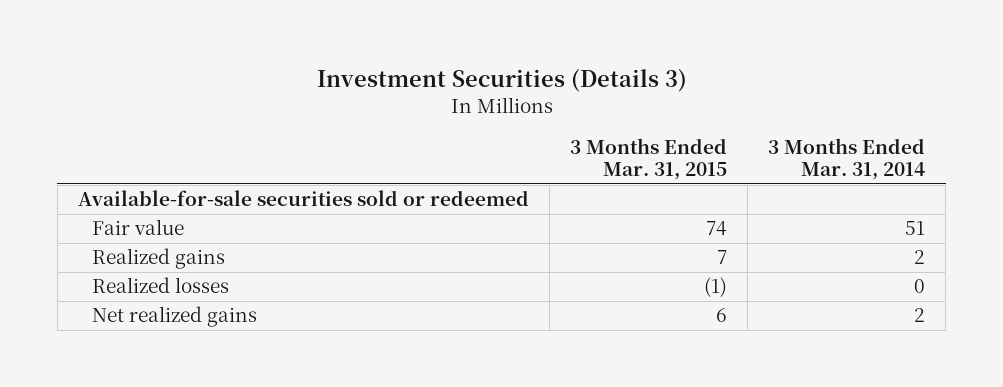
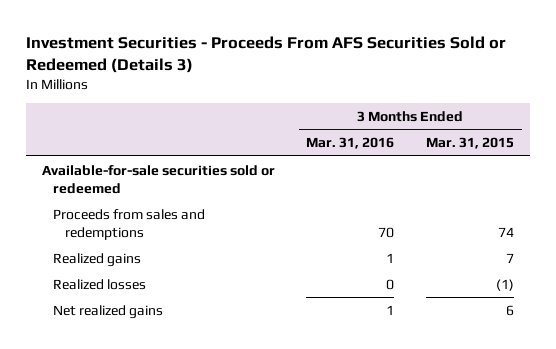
[316,69,687,93] Investment Securities (Details 3) -> [25,35,506,73] Investment Securities - Proceeds From AFS Securities Sold or Redeemed (Details 3)
[768,137,926,181] 3 Months Ended Mar. 31, 2014 -> none
none -> [306,137,395,150] Mar. 31, 2016
[92,219,185,236] Fair value -> [53,208,206,240] Proceeds from sales and redemptions

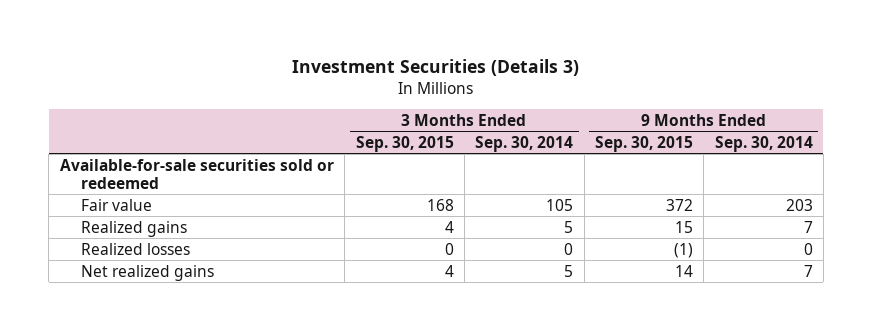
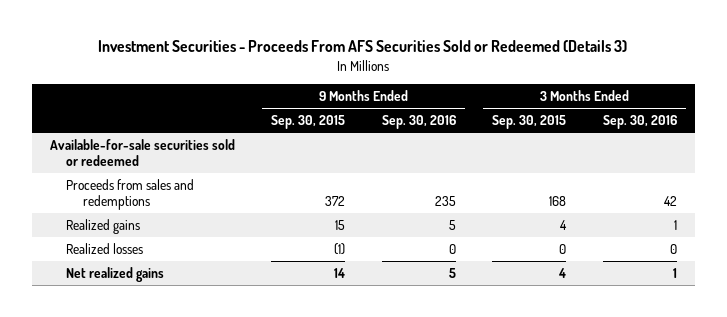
[292,58,580,76] Investment Securities (Details 3) -> [98,40,628,53] Investment Securities - Proceeds From AFS Securities Sold or Redeemed (Details 3)
[475,135,574,152] Sep. 30, 2014 -> none
[714,135,813,152] Sep. 30, 2014 -> none
none -> [381,115,456,130] Sep. 30, 2016
none -> [602,115,677,130] Sep. 30, 2016
[80,198,152,211] Fair value -> [66,178,195,211] Proceeds from sales and redemptions

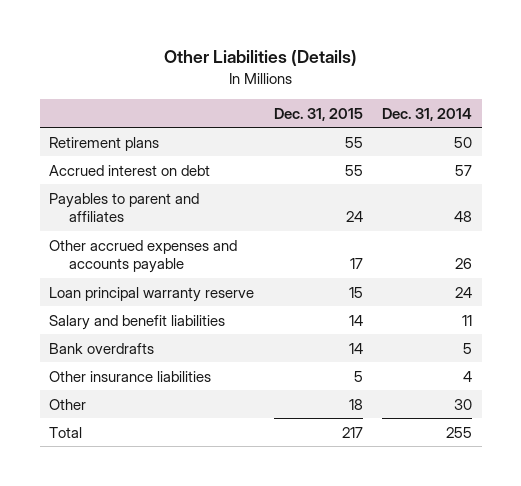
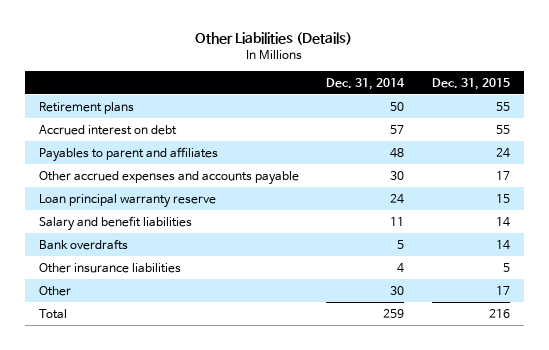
[454,258,472,270] 26 -> [390,170,405,180] 30
[348,398,363,410] 18 -> [495,285,510,295] 17
[341,426,363,438] 217 -> [488,308,510,318] 216
[445,426,472,438] 255 -> [383,308,405,318] 259

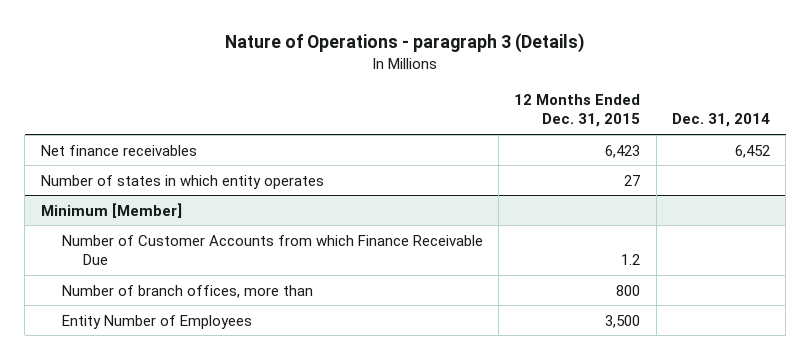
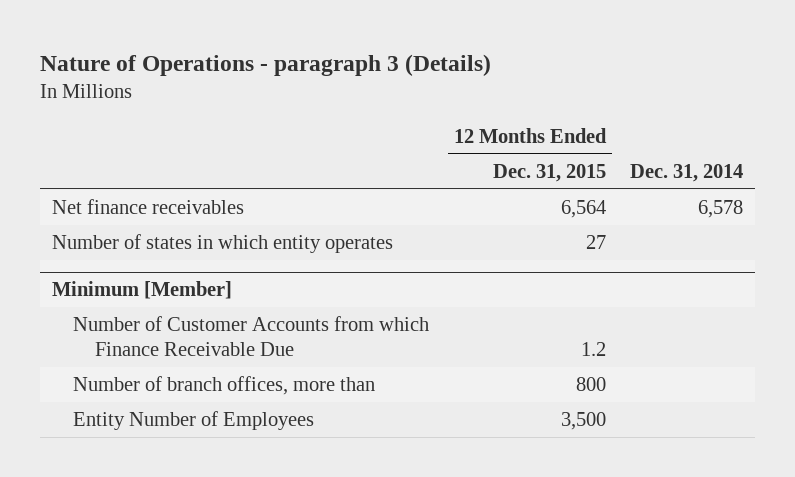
[605,144,641,158] 6,423 -> [560,200,606,219] 6,564
[734,144,770,158] 6,452 -> [698,200,744,219] 6,578

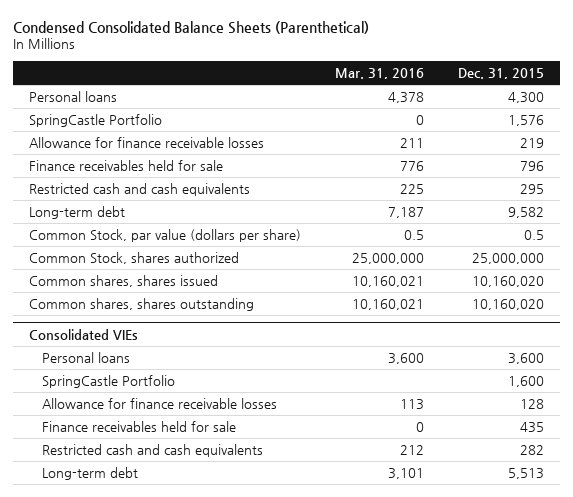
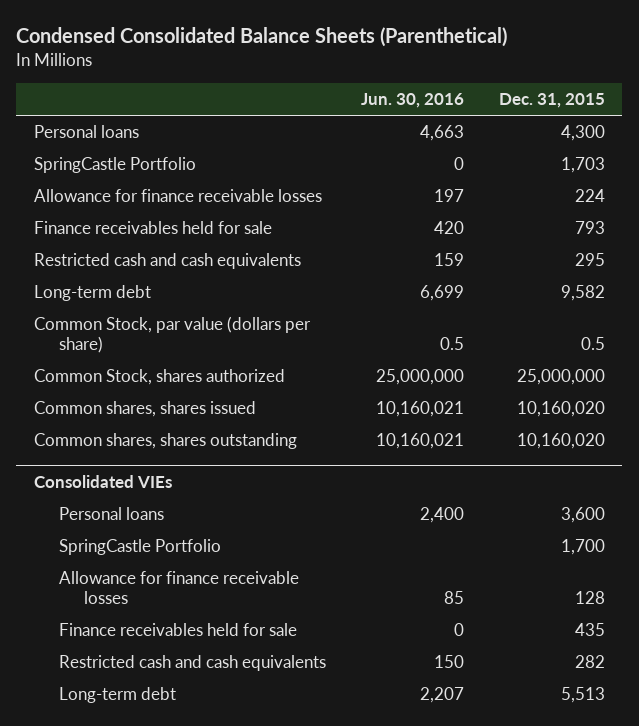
[335,67,425,79] Mar. 31, 2016 -> none
none -> [361,93,465,109] Jun. 30, 2016
[507,114,544,126] 1,576 -> [560,157,605,174] 1,703
[519,137,544,148] 219 -> [574,189,605,203] 224
[519,160,544,171] 796 -> [574,221,605,235] 793
[507,375,544,387] 1,600 -> [560,539,605,556] 1,700

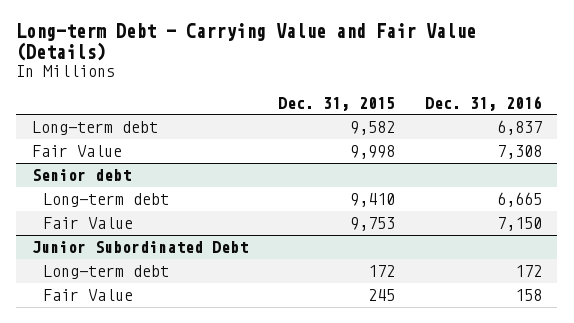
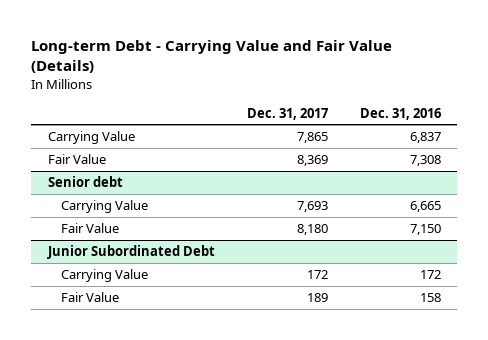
[277,96,395,111] Dec. 31, 2015 -> none
none -> [246,107,328,120] Dec. 31, 2017
[31,121,158,136] Long-term debt -> [47,131,135,145] Carrying Value
[42,193,169,208] Long-term debt -> [60,200,148,214] Carrying Value
[42,265,169,280] Long-term debt -> [60,269,148,283] Carrying Value

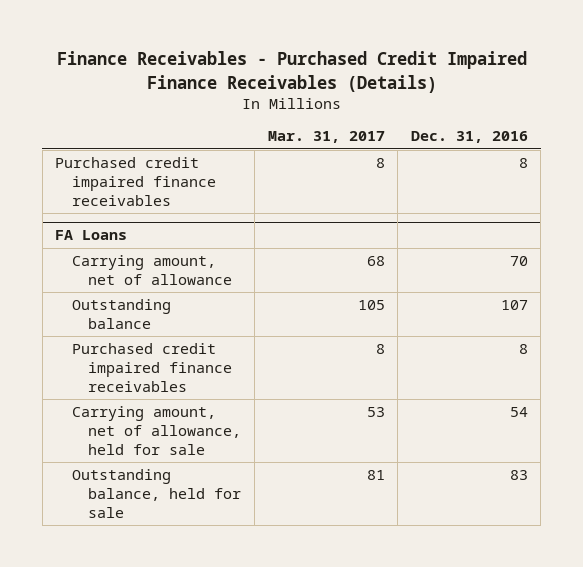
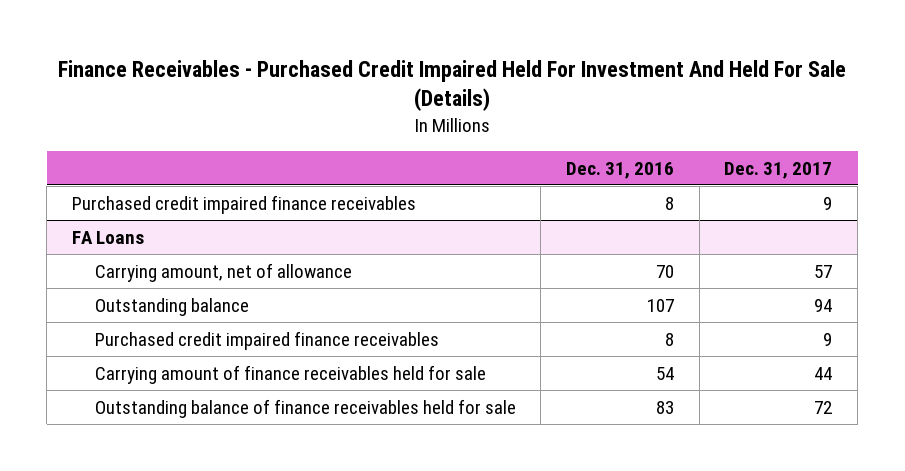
[56,51,527,93] Finance Receivables - Purchased Credit Impaired Finance Receivables (Details) -> [58,59,847,112] Finance Receivables - Purchased Credit Impaired Held For Investment And Held For Sale (Details)
[267,131,385,144] Mar. 31, 2017 -> none
none -> [724,161,833,179] Dec. 31, 2017
[71,405,242,456] Carrying amount, net of allowance, held for sale -> [94,364,486,384] Carrying amount of finance receivables held for sale
[71,468,242,519] Outstanding balance, held for sale -> [94,398,516,418] Outstanding balance of finance receivables held for sale

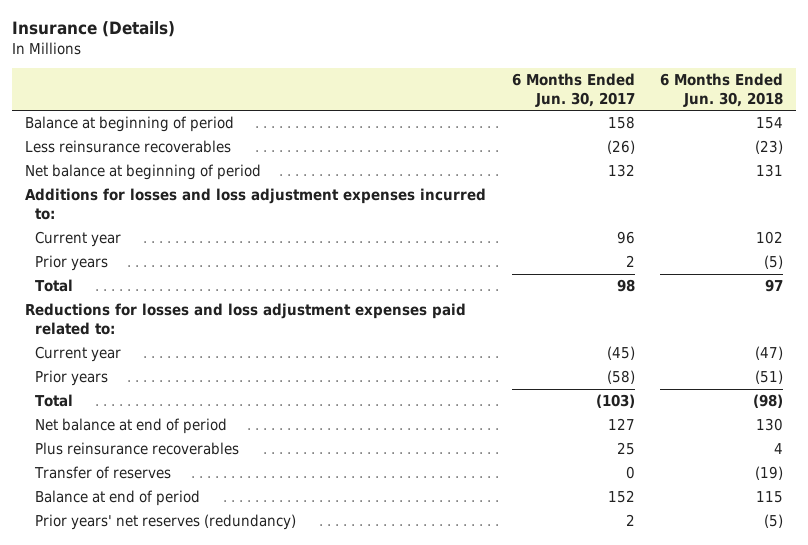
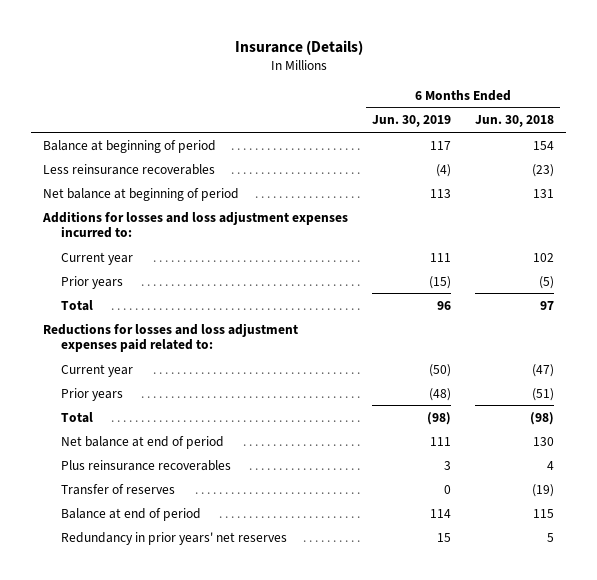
[511,73,635,107] 6 Months Ended Jun. 30, 2017 -> none
none -> [372,115,452,128] Jun. 30, 2019
[35,514,297,531] Prior years' net reserves (redundancy) -> [60,531,287,545] Redundancy in prior years' net reserves
[764,514,784,529] (5) -> [547,532,555,542] 5

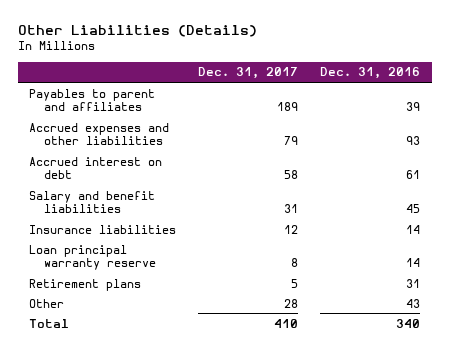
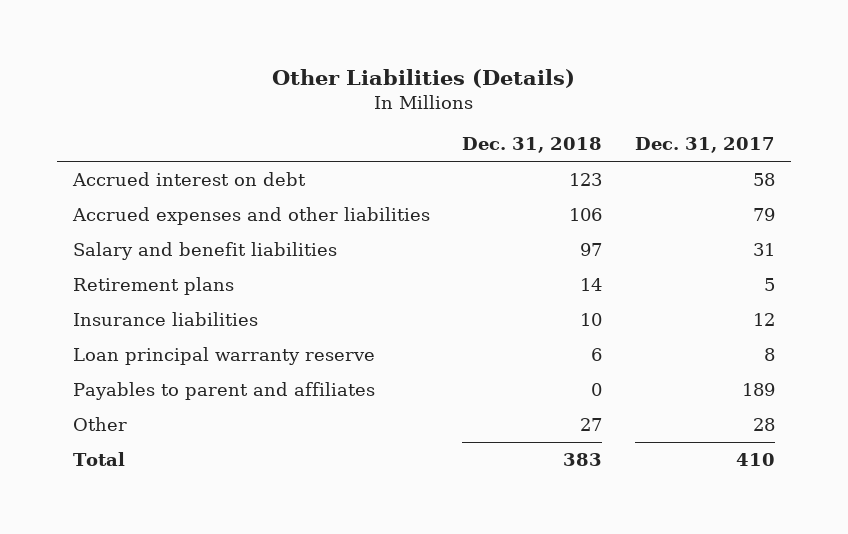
[320,67,421,80] Dec. 31, 2016 -> none
none -> [462,137,603,154] Dec. 31, 2018
[28,122,169,145] Accrued expenses and other liabilities -> [72,206,431,225] Accrued expenses and other liabilities
[28,278,141,291] Retirement plans -> [73,276,235,295] Retirement plans
[28,88,155,111] Payables to parent and affiliates -> [73,381,376,400] Payables to parent and affiliates

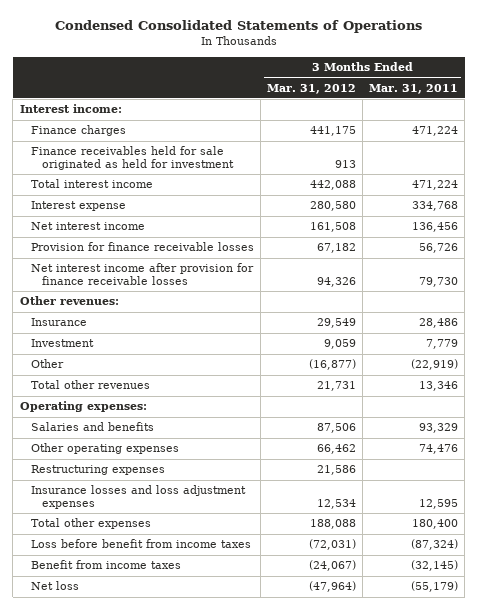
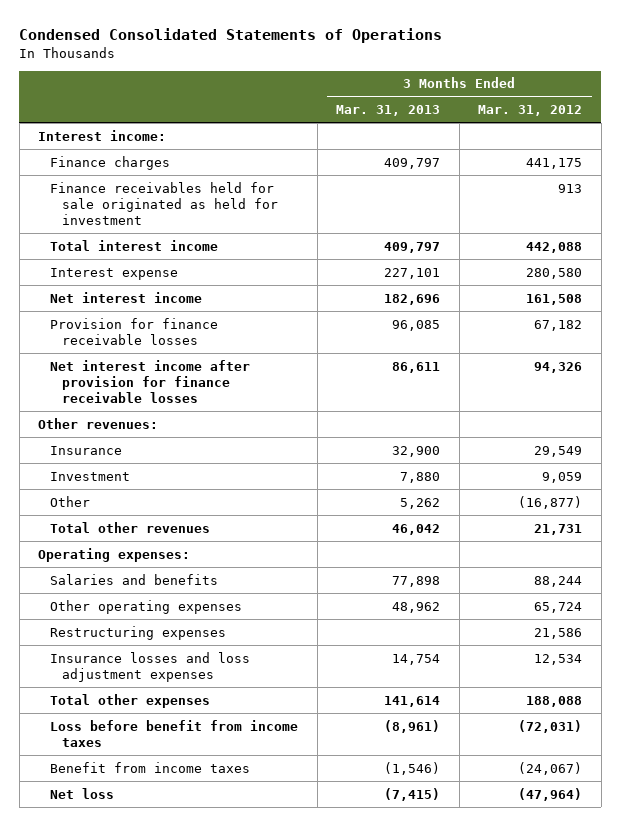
[369,83,459,94] Mar. 31, 2011 -> none
none -> [336,105,441,117] Mar. 31, 2013
[317,423,357,434] 87,506 -> [534,575,583,587] 88,244
[317,444,357,455] 66,462 -> [534,601,583,613] 65,724

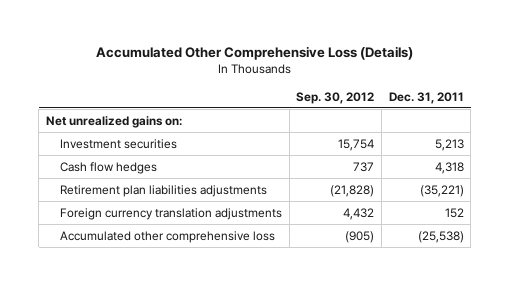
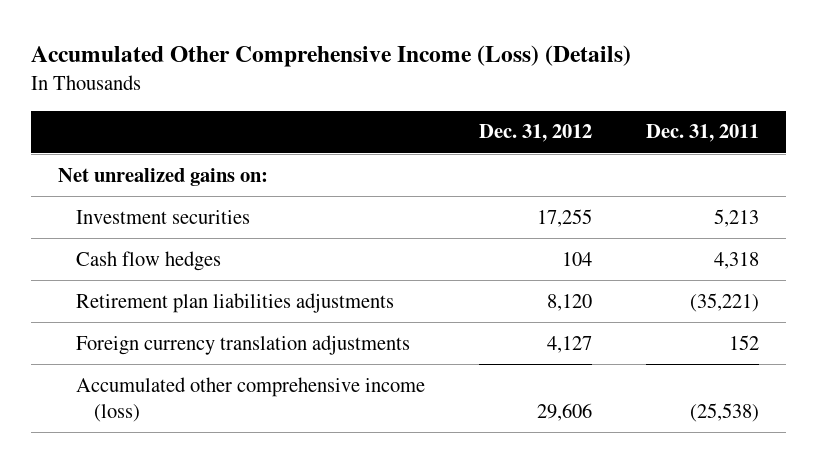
[95,46,413,61] Accumulated Other Comprehensive Loss (Details) -> [30,45,631,68] Accumulated Other Comprehensive Income (Loss) (Details)
[296,91,375,104] Sep. 30, 2012 -> none
none -> [478,124,592,143] Dec. 31, 2012
[60,230,276,243] Accumulated other comprehensive loss -> [75,376,425,423] Accumulated other comprehensive income (loss)

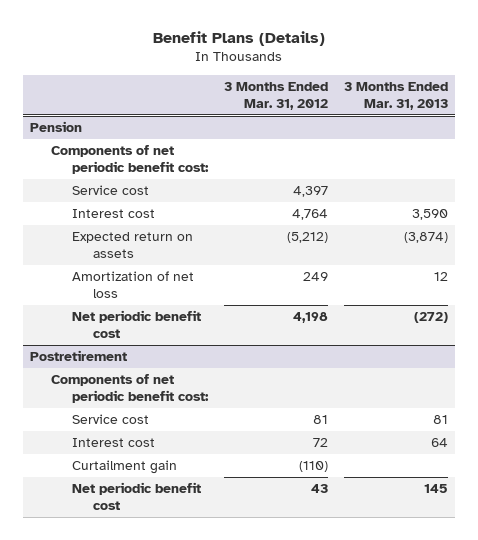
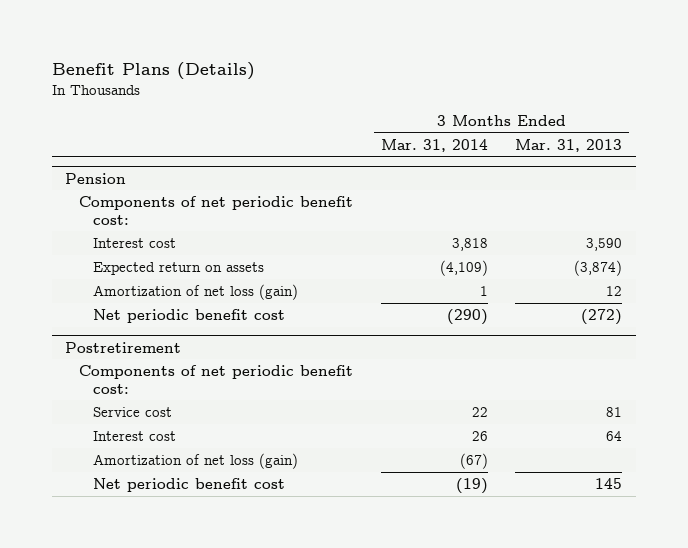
[223,81,328,110] 3 Months Ended Mar. 31, 2012 -> none
none -> [380,138,488,152] Mar. 31, 2014
[72,185,150,196] Service cost -> none
[72,271,195,299] Amortization of net loss -> [93,283,299,300] Amortization of net loss (gain)
[72,460,178,475] Curtailment gain -> none
none -> [93,452,299,469] Amortization of net loss (gain)

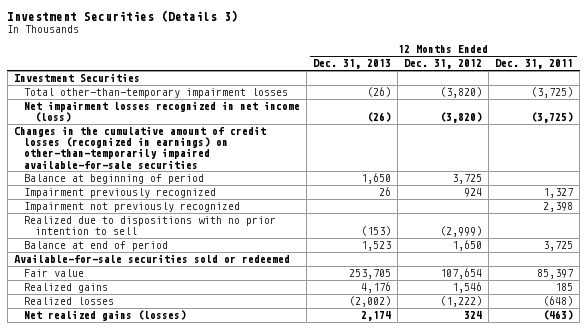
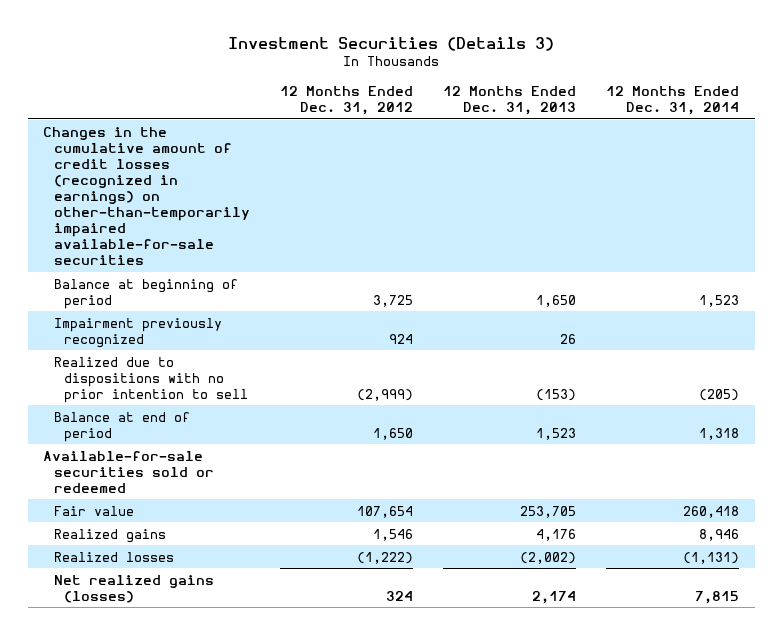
[495,59,574,70] Dec. 31, 2011 -> none
none -> [606,86,740,116] 12 Months Ended Dec. 31, 2014
[13,73,140,83] Investment Securities -> none
[24,88,289,99] Total other-than-temporary impairment losses -> none
[24,101,301,123] Net impairment losses recognized in net income (loss) -> none
[24,202,241,213] Impairment not previously recognized -> none

